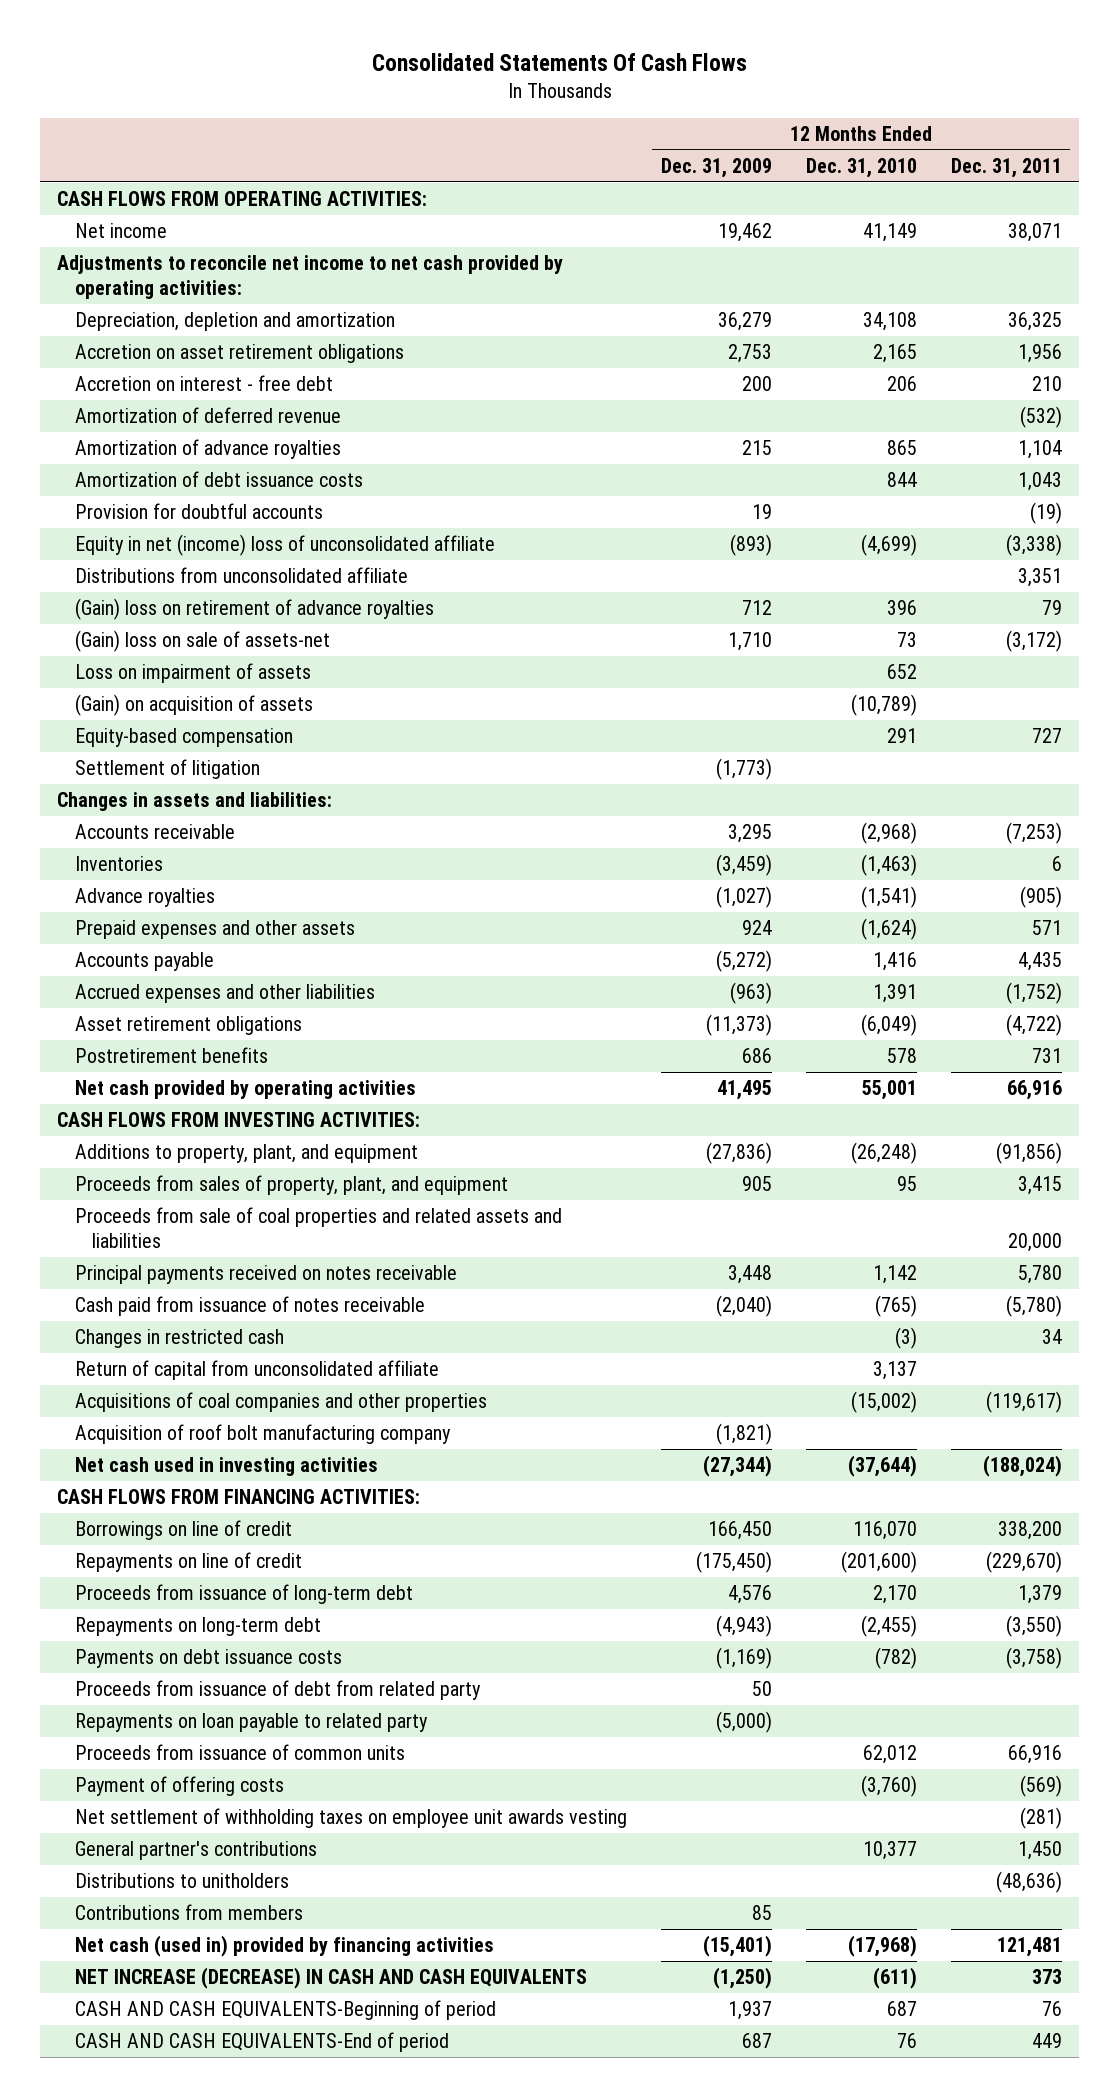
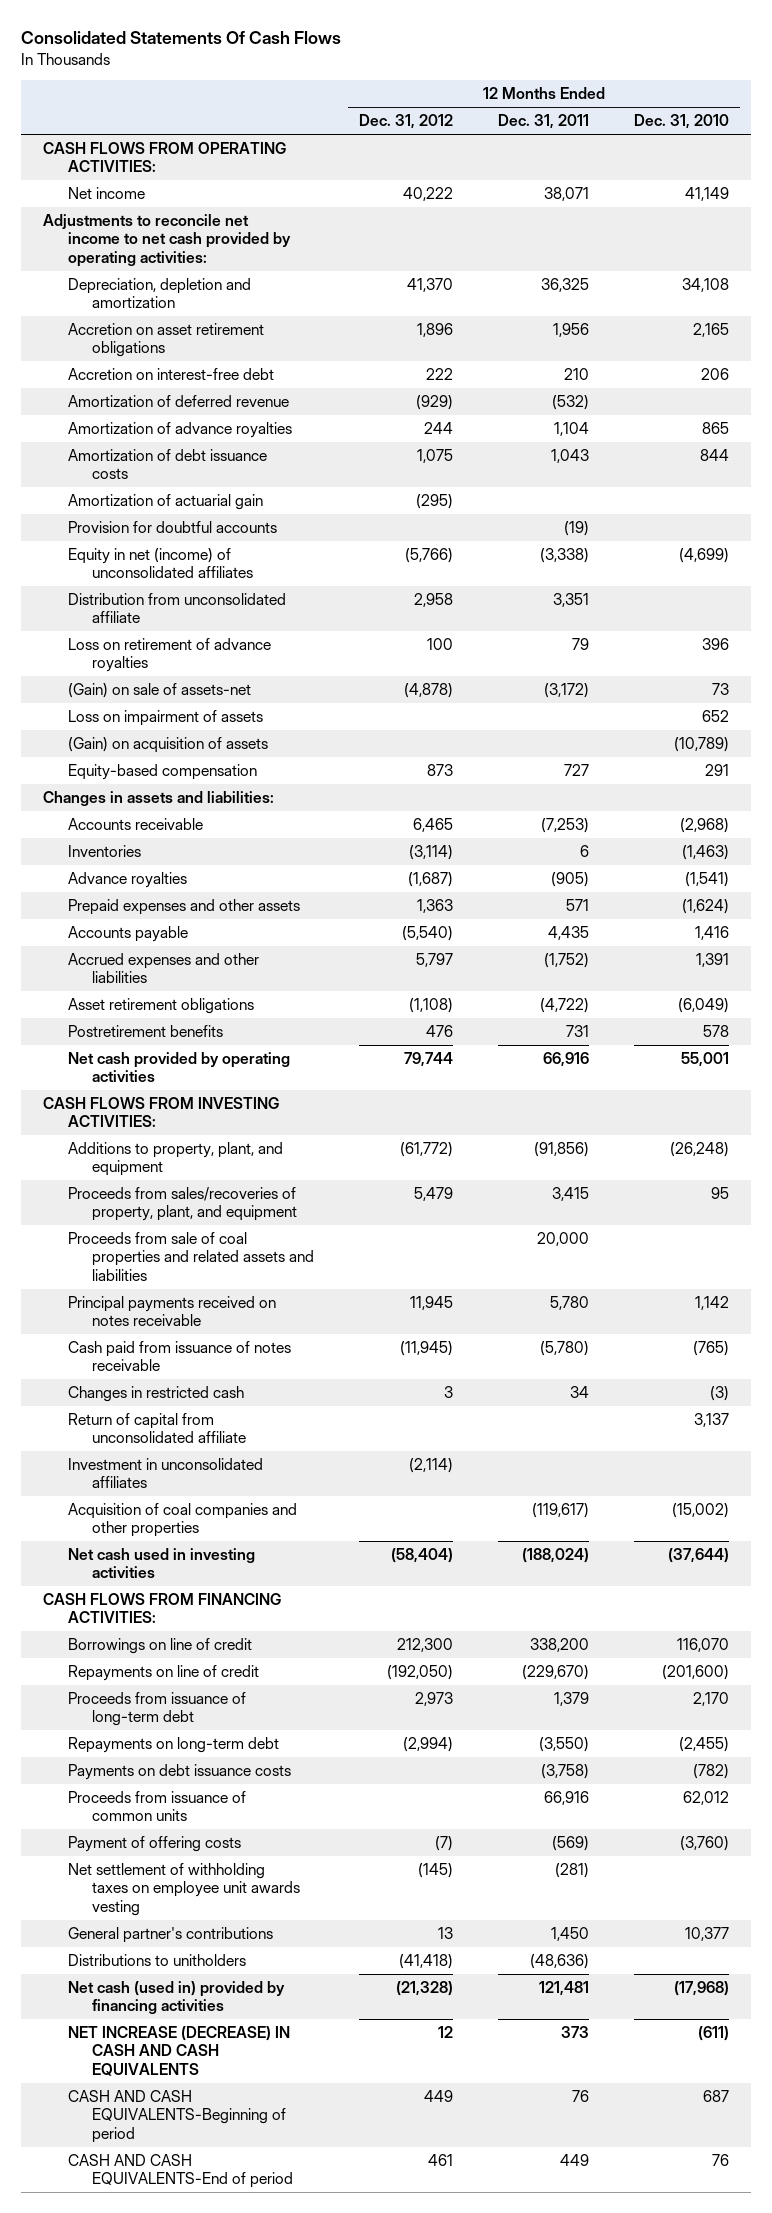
[660,157,772,178] Dec. 31, 2009 -> none
none -> [358,114,453,130] Dec. 31, 2012
[74,374,333,391] Accretion on interest - free debt -> [67,367,274,380] Accretion on interest-free debt
none -> [67,493,263,510] Amortization of actuarial gain
[74,533,495,556] Equity in net (income) loss of unconsolidated affiliate -> [67,547,253,579] Equity in net (income) of unconsolidated affiliates
[74,566,408,583] Distributions from unconsolidated affiliate -> [67,592,286,624] Distribution from unconsolidated affiliate
[74,597,434,620] (Gain) loss on retirement of advance royalties -> [67,637,271,673] Loss on retirement of advance royalties
[74,629,330,652] (Gain) loss on sale of assets-net -> [67,682,251,698] (Gain) on sale of assets-net
[74,758,260,779] Settlement of litigation -> none
[74,1174,508,1195] Proceeds from sales of property, plant, and equipment -> [67,1186,297,1222] Proceeds from sales/recoveries of property, plant, and equipment
[74,1423,451,1444] Acquisition of roof bolt manufacturing company -> none
none -> [67,1457,263,1489] Investment in unconsolidated affiliates
[74,1391,487,1412] Acquisitions of coal companies and other properties -> [67,1502,297,1538] Acquisition of coal companies and other properties
[74,1679,481,1700] Proceeds from issuance of debt from related party -> none
[74,1712,428,1732] Repayments on loan payable to related party -> none
[74,1903,303,1920] Contributions from members -> none

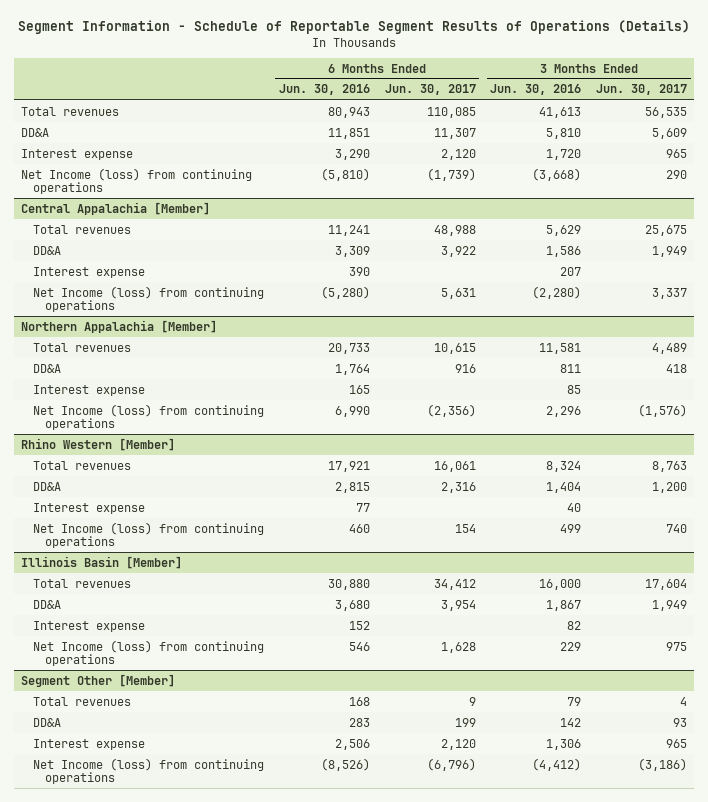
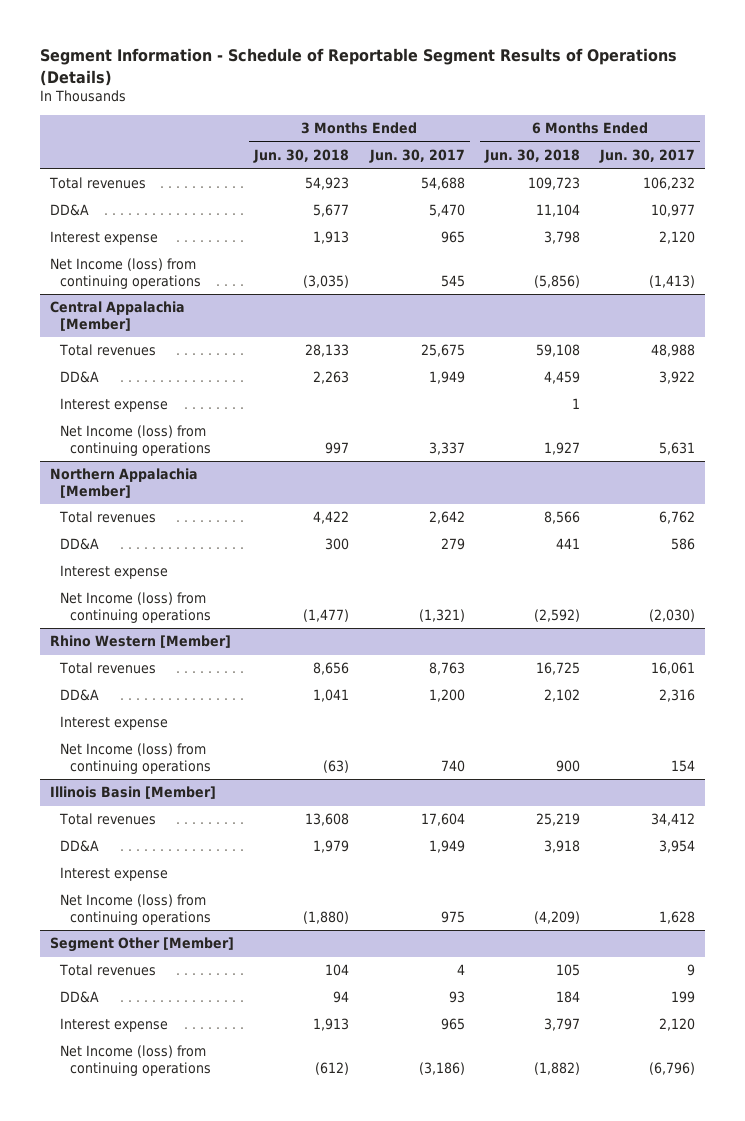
[278,84,370,96] Jun. 30, 2016 -> none
[490,84,582,96] Jun. 30, 2016 -> none
none -> [253,149,350,164] Jun. 30, 2018
none -> [483,149,580,164] Jun. 30, 2018
[426,106,476,118] 110,085 -> [642,177,695,191] 106,232
[645,106,688,118] 56,535 -> [420,177,465,191] 54,688
[433,127,476,139] 11,307 -> [650,204,695,218] 10,977
[652,127,688,139] 5,609 -> [428,204,465,218] 5,470
[426,167,476,181] (1,739) -> [648,274,695,288] (1,413)
[666,169,688,179] 290 -> [440,274,465,287] 545
[433,342,476,354] 10,615 -> [658,511,695,525] 6,762
[652,342,688,354] 4,489 -> [428,511,465,525] 2,642
[454,363,476,373] 916 -> [670,538,695,551] 586
[666,363,688,373] 418 -> [440,538,465,551] 279
[426,403,476,417] (2,356) -> [648,608,695,622] (2,030)
[638,403,688,417] (1,576) -> [418,608,465,622] (1,321)

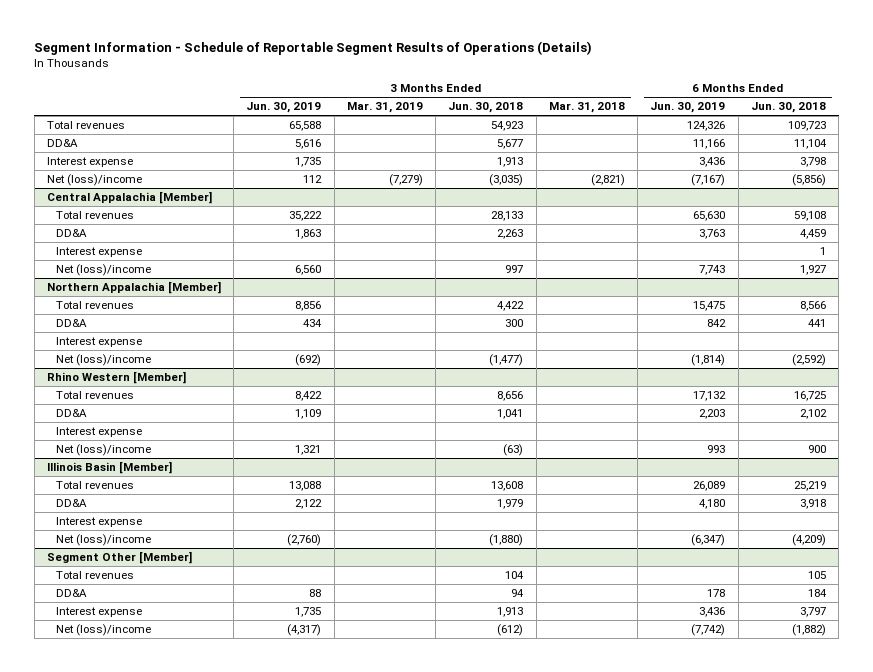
[368,149,465,164] Jun. 30, 2017 -> none
[598,149,695,164] Jun. 30, 2017 -> none
none -> [246,102,322,114] Jun. 30, 2019
none -> [346,102,423,114] Mar. 31, 2019
none -> [548,102,625,114] Mar. 31, 2018
none -> [650,102,726,114] Jun. 30, 2019
[50,258,201,289] Net Income (loss) from continuing operations -> [46,174,142,187] Net (loss)/income
[59,425,211,456] Net Income (loss) from continuing operations -> [56,264,152,277] Net (loss)/income
[59,592,211,623] Net Income (loss) from continuing operations -> [56,354,152,367] Net (loss)/income
[59,743,211,774] Net Income (loss) from continuing operations -> [56,444,152,457] Net (loss)/income
[59,894,211,925] Net Income (loss) from continuing operations -> [56,534,152,547] Net (loss)/income
[59,1045,211,1076] Net Income (loss) from continuing operations -> [56,624,152,637] Net (loss)/income

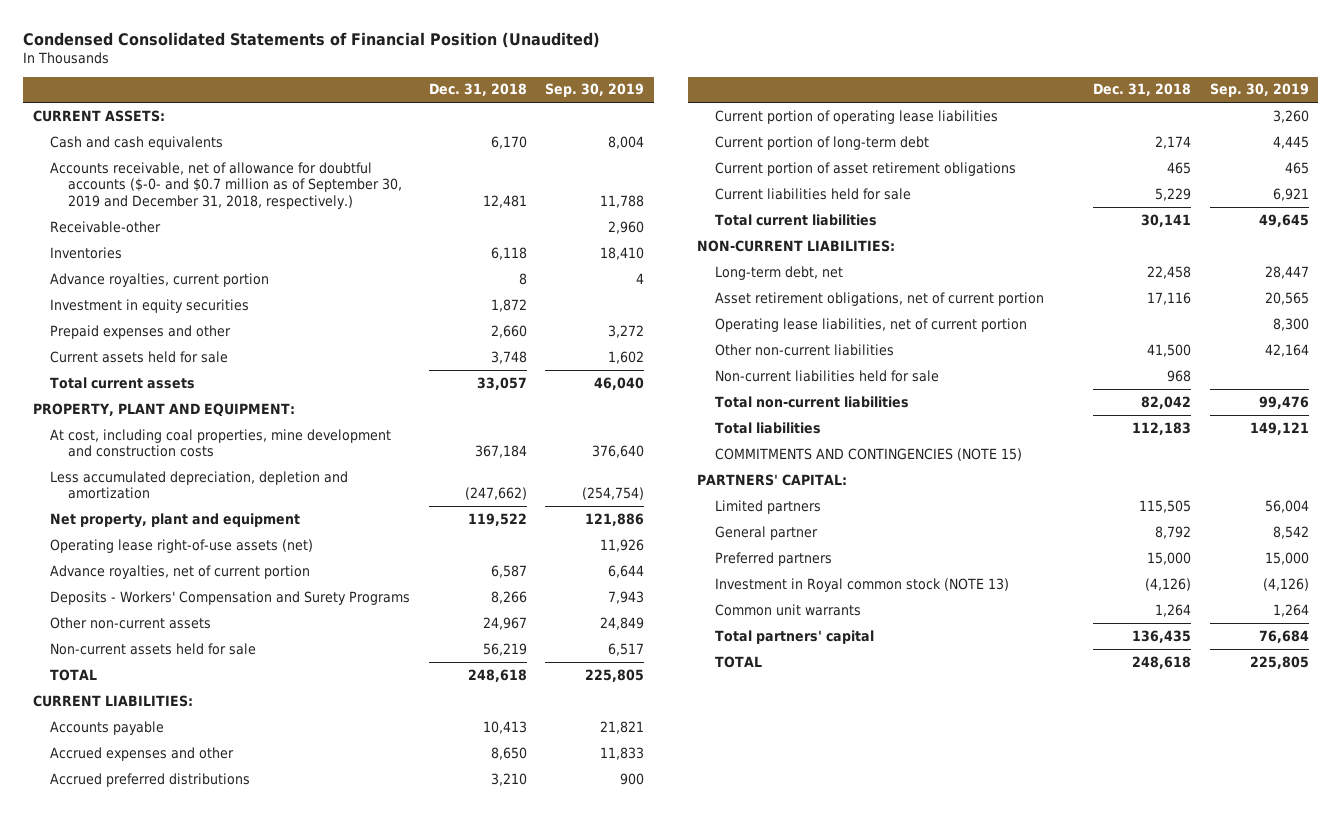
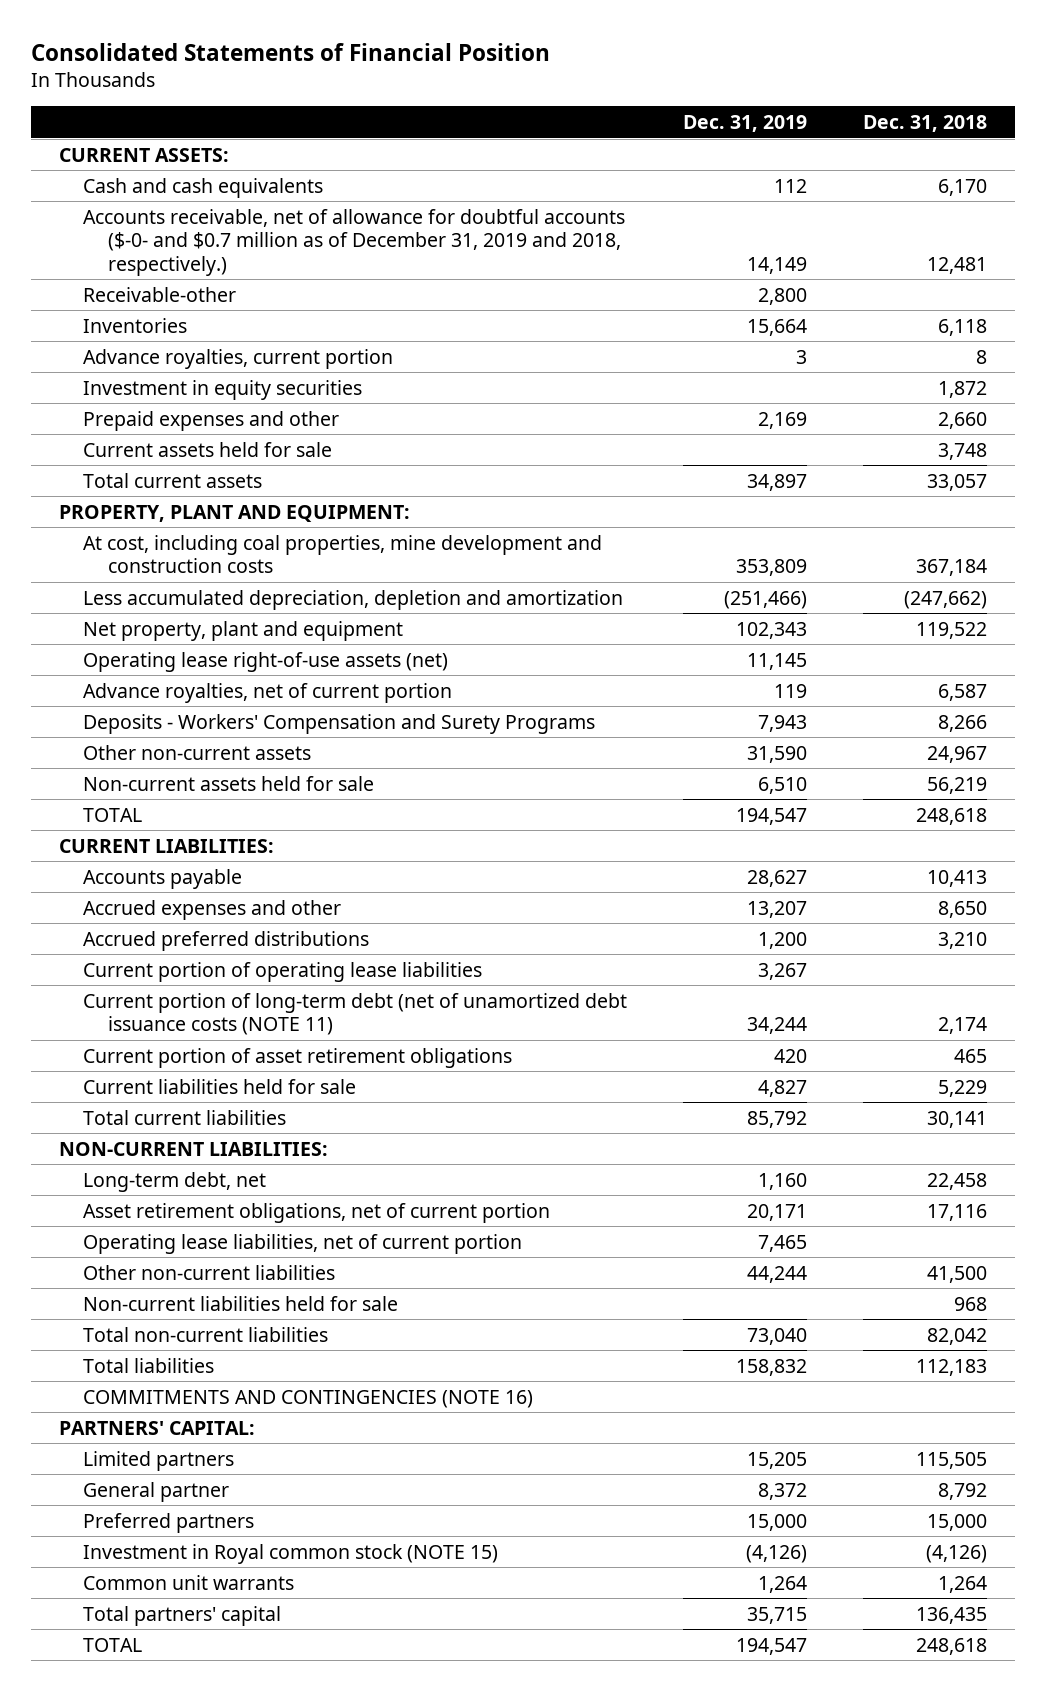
[23,31,601,48] Condensed Consolidated Statements of Financial Position (Unaudited) -> [30,42,550,61] Consolidated Statements of Financial Position
[545,83,645,98] Sep. 30, 2019 -> none
none -> [683,114,808,132] Dec. 31, 2019
[50,161,402,210] Accounts receivable, net of allowance for doubtful accounts ($-0- and $0.7 million as of September 30, 2019 and December 31, 2018, respectively.) -> [83,208,626,276] Accounts receivable, net of allowance for doubtful accounts ($-0- and $0.7 million as of December 31, 2019 and 2018, respectively.)
[714,135,929,150] Current portion of long-term debt -> [83,992,628,1036] Current portion of long-term debt (net of unamortized debt issuance costs (NOTE 11)
[714,447,1022,461] COMMITMENTS AND CONTINGENCIES (NOTE 15) -> [83,1389,534,1408] COMMITMENTS AND CONTINGENCIES (NOTE 16)
[714,577,1009,592] Investment in Royal common stock (NOTE 13) -> [83,1543,499,1564] Investment in Royal common stock (NOTE 15)

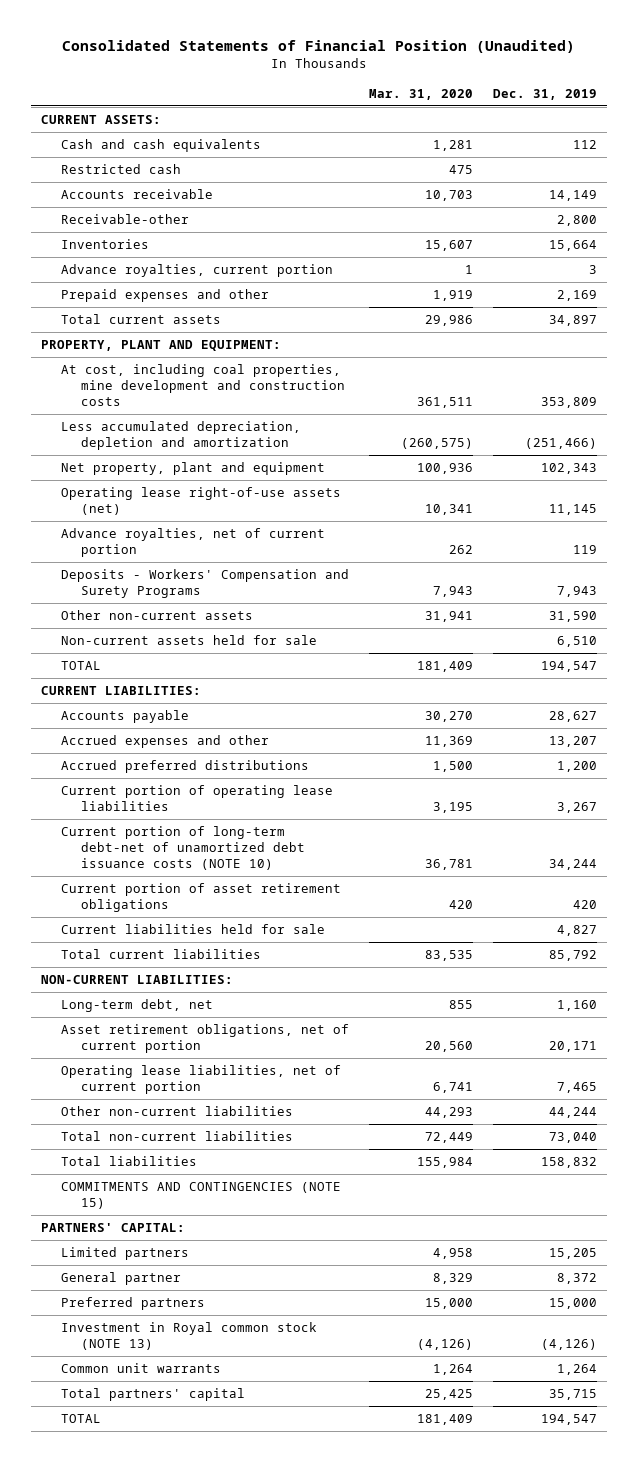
[30,42,550,61] Consolidated Statements of Financial Position -> [61,39,575,53] Consolidated Statements of Financial Position (Unaudited)
[863,114,988,132] Dec. 31, 2018 -> none
none -> [368,88,473,100] Mar. 31, 2020
none -> [60,164,181,175] Restricted cash
[83,208,626,276] Accounts receivable, net of allowance for doubtful accounts ($-0- and $0.7 million as of December 31, 2019 and 2018, respectively.) -> [60,189,213,200] Accounts receivable
[83,379,363,400] Investment in equity securities -> none
[83,441,333,457] Current assets held for sale -> none
[83,992,628,1036] Current portion of long-term debt (net of unamortized debt issuance costs (NOTE 11) -> [60,826,305,871] Current portion of long-term debt-net of unamortized debt issuance costs (NOTE 10)
[83,1295,399,1311] Non-current liabilities held for sale -> none
[83,1389,534,1408] COMMITMENTS AND CONTINGENCIES (NOTE 16) -> [60,1182,341,1210] COMMITMENTS AND CONTINGENCIES (NOTE 15)
[83,1543,499,1564] Investment in Royal common stock (NOTE 15) -> [60,1322,317,1351] Investment in Royal common stock (NOTE 13)

